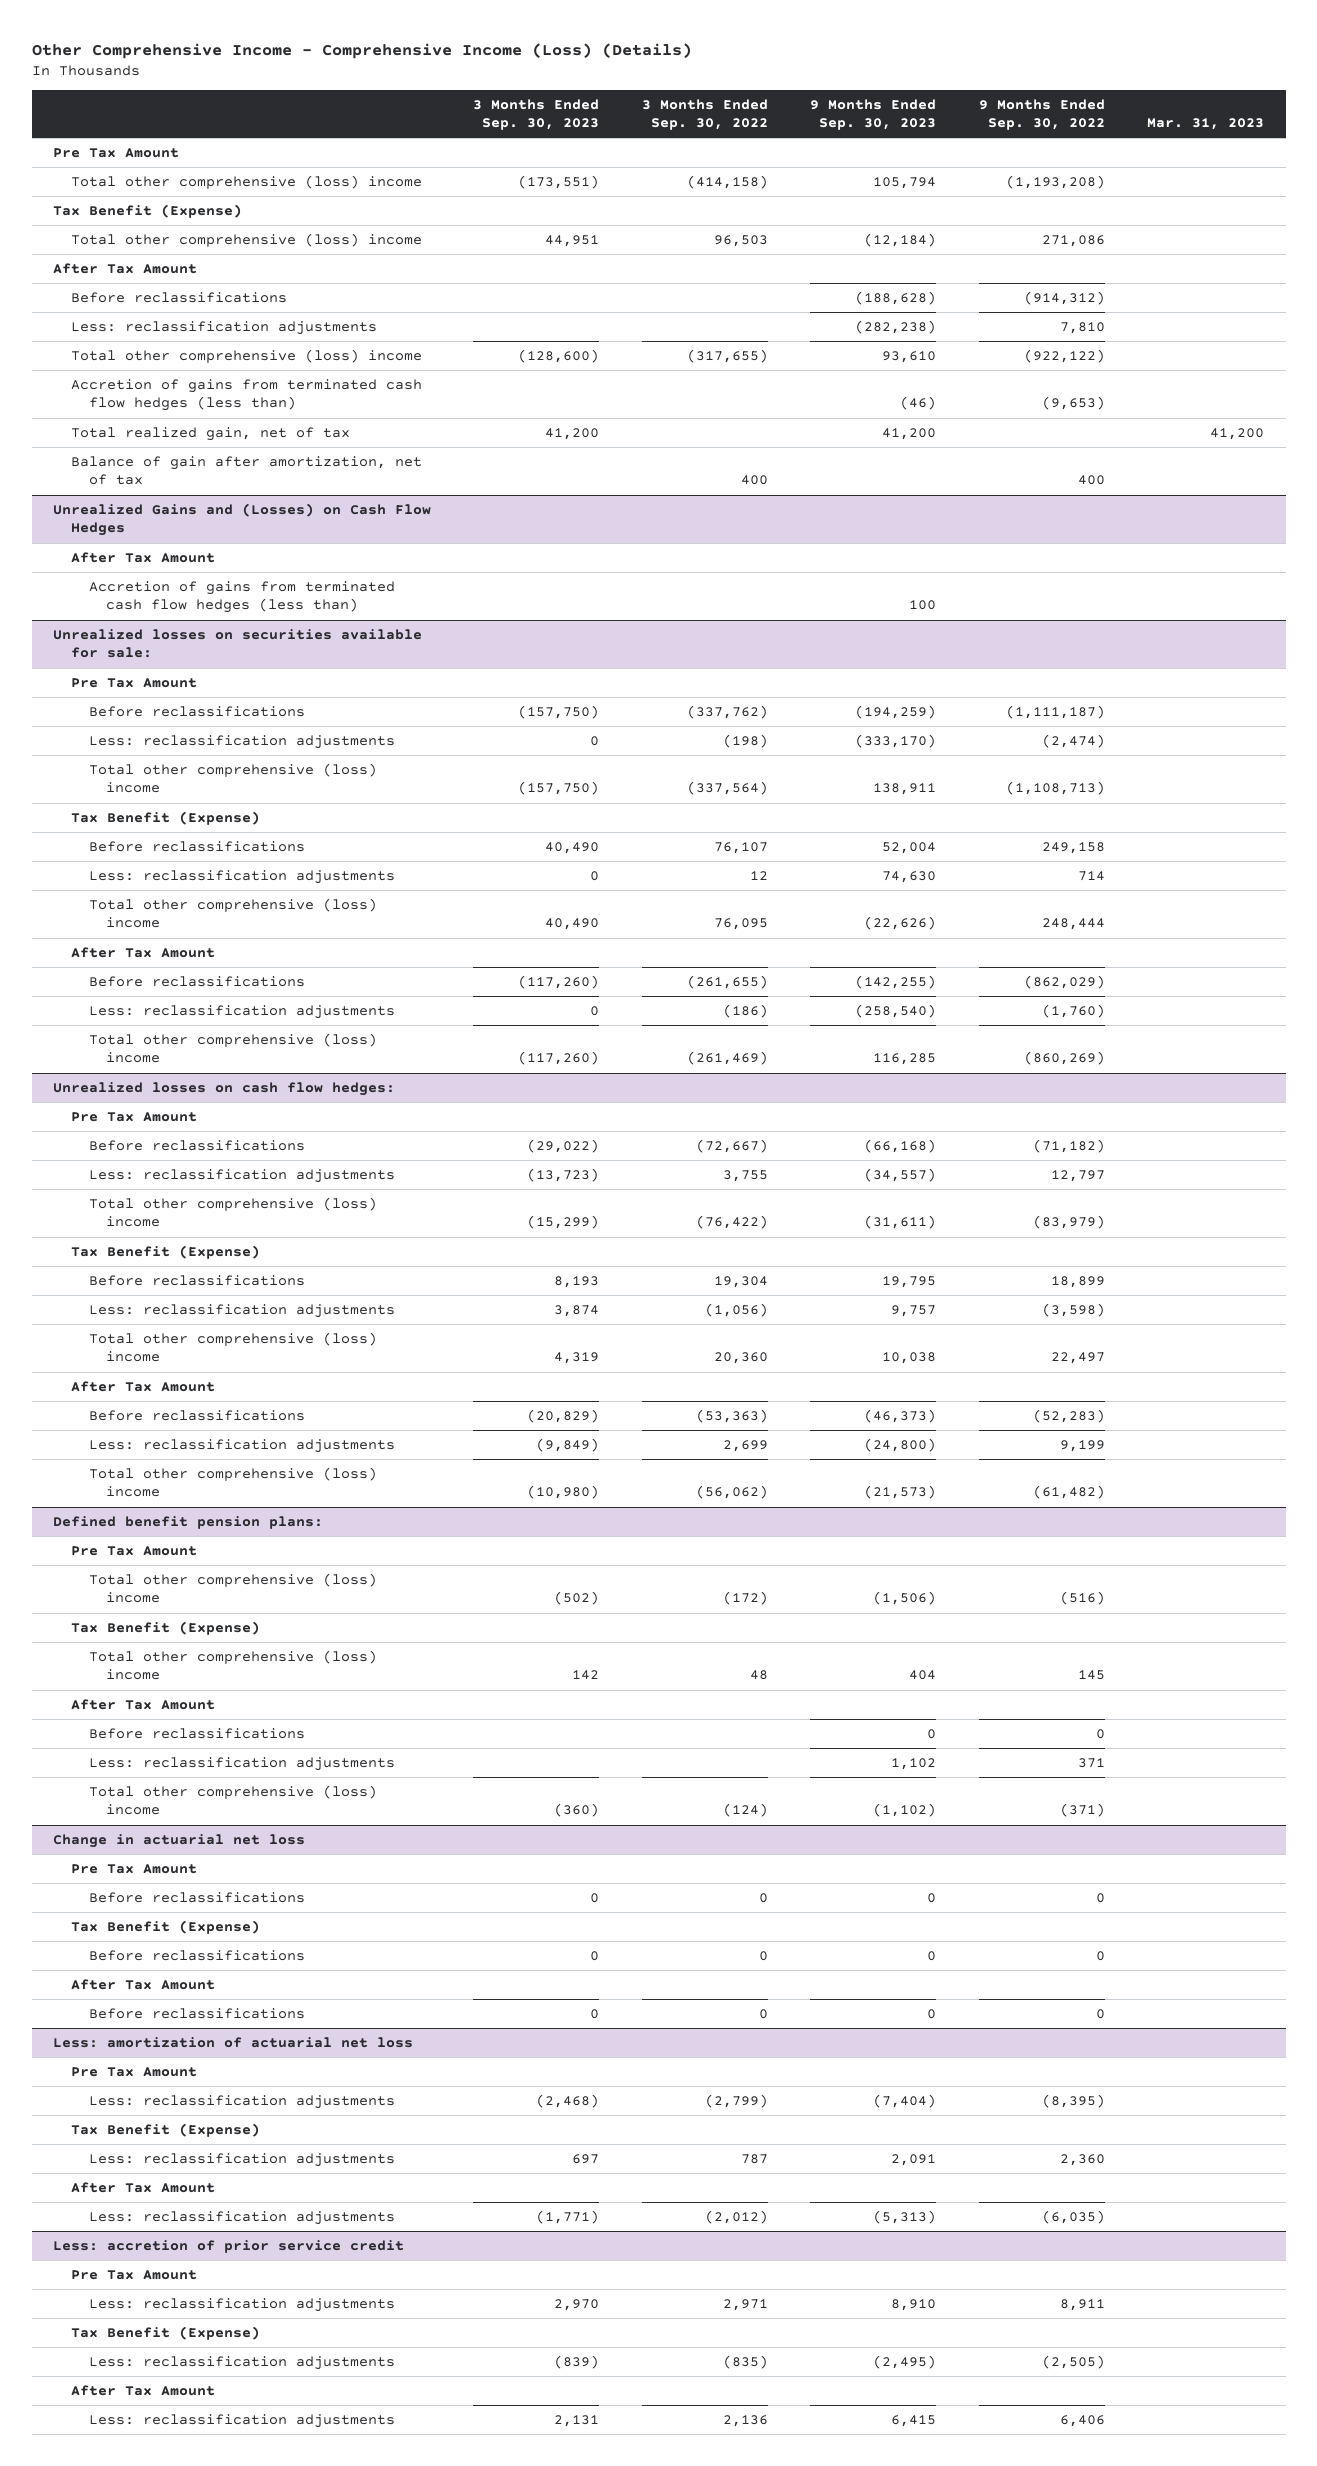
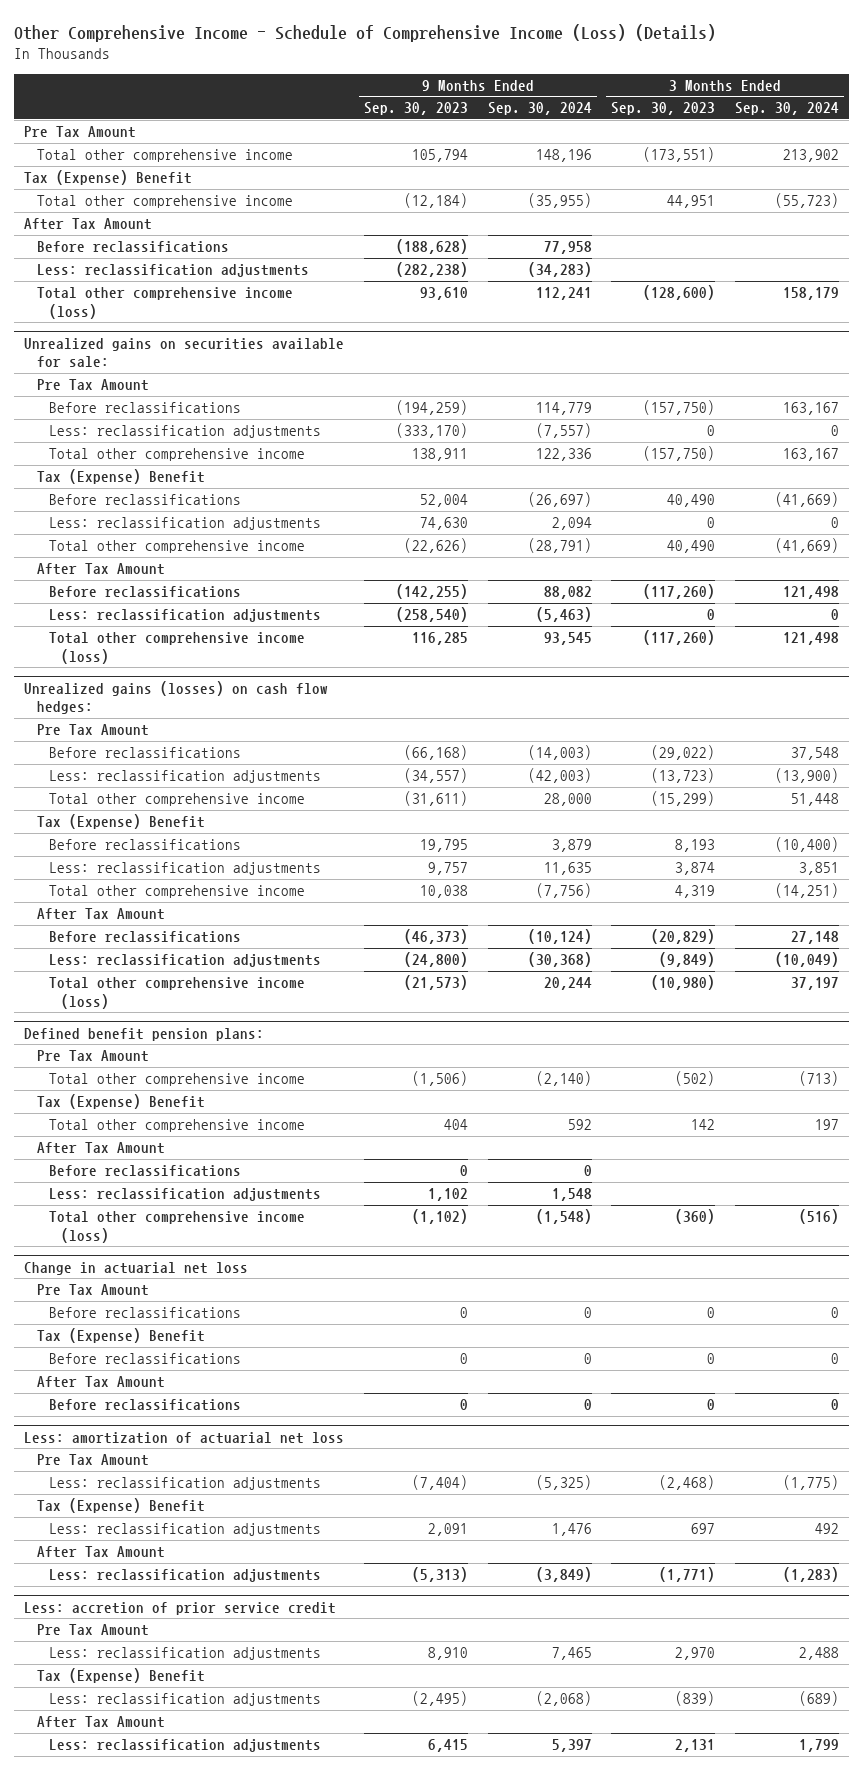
[31,42,692,59] Other Comprehensive Income - Comprehensive Income (Loss) (Details) -> [14,23,717,42] Other Comprehensive Income - Schedule of Comprehensive Income (Loss) (Details)
[641,98,768,131] 3 Months Ended Sep. 30, 2022 -> none
[978,98,1105,131] 9 Months Ended Sep. 30, 2022 -> none
[1147,118,1265,131] Mar. 31, 2023 -> none
none -> [487,102,592,116] Sep. 30, 2024
none -> [735,102,840,116] Sep. 30, 2024
[70,175,422,190] Total other comprehensive (loss) income -> [36,149,293,163] Total other comprehensive income
[52,204,242,219] Tax Benefit (Expense) -> [24,170,193,186] Tax (Expense) Benefit
[70,233,422,248] Total other comprehensive (loss) income -> [36,195,293,209] Total other comprehensive income
[70,379,422,412] Accretion of gains from terminated cash flow hedges (less than) -> none
[70,427,350,442] Total realized gain, net of tax -> none
[70,456,422,486] Balance of gain after amortization, net of tax -> none
[52,503,431,537] Unrealized Gains and (Losses) on Cash Flow Hedges -> none
[70,552,215,564] After Tax Amount -> none
[88,581,395,614] Accretion of gains from terminated cash flow hedges (less than) -> none
[70,349,422,364] Total other comprehensive (loss) income -> [36,287,293,319] Total other comprehensive income (loss)
[52,629,422,659] Unrealized losses on securities available for sale: -> [24,337,345,368] Unrealized gains on securities available for sale:
[88,763,377,794] Total other comprehensive (loss) income -> [48,448,305,462] Total other comprehensive income
[70,811,260,826] Tax Benefit (Expense) -> [36,469,205,485] Tax (Expense) Benefit
[88,898,377,929] Total other comprehensive (loss) income -> [48,540,305,554] Total other comprehensive income
[88,1033,377,1064] Total other comprehensive (loss) income -> [48,632,305,664] Total other comprehensive income (loss)
[52,1082,395,1097] Unrealized losses on cash flow hedges: -> [24,680,329,715] Unrealized gains (losses) on cash flow hedges:
[88,1197,377,1228] Total other comprehensive (loss) income -> [48,793,305,807] Total other comprehensive income
[70,1245,260,1260] Tax Benefit (Expense) -> [36,814,205,830] Tax (Expense) Benefit
[88,1332,377,1363] Total other comprehensive (loss) income -> [48,885,305,899] Total other comprehensive income
[88,1467,377,1498] Total other comprehensive (loss) income -> [48,977,305,1009] Total other comprehensive income (loss)
[88,1573,377,1604] Total other comprehensive (loss) income -> [48,1073,305,1087] Total other comprehensive income
[70,1621,260,1636] Tax Benefit (Expense) -> [36,1094,205,1110] Tax (Expense) Benefit
[88,1650,377,1681] Total other comprehensive (loss) income -> [48,1119,305,1133] Total other comprehensive income
[88,1785,377,1816] Total other comprehensive (loss) income -> [48,1211,305,1243] Total other comprehensive income (loss)
[70,1920,260,1935] Tax Benefit (Expense) -> [36,1328,205,1344] Tax (Expense) Benefit
[70,2123,260,2138] Tax Benefit (Expense) -> [36,1498,205,1514] Tax (Expense) Benefit
[70,2326,260,2341] Tax Benefit (Expense) -> [36,1668,205,1684] Tax (Expense) Benefit

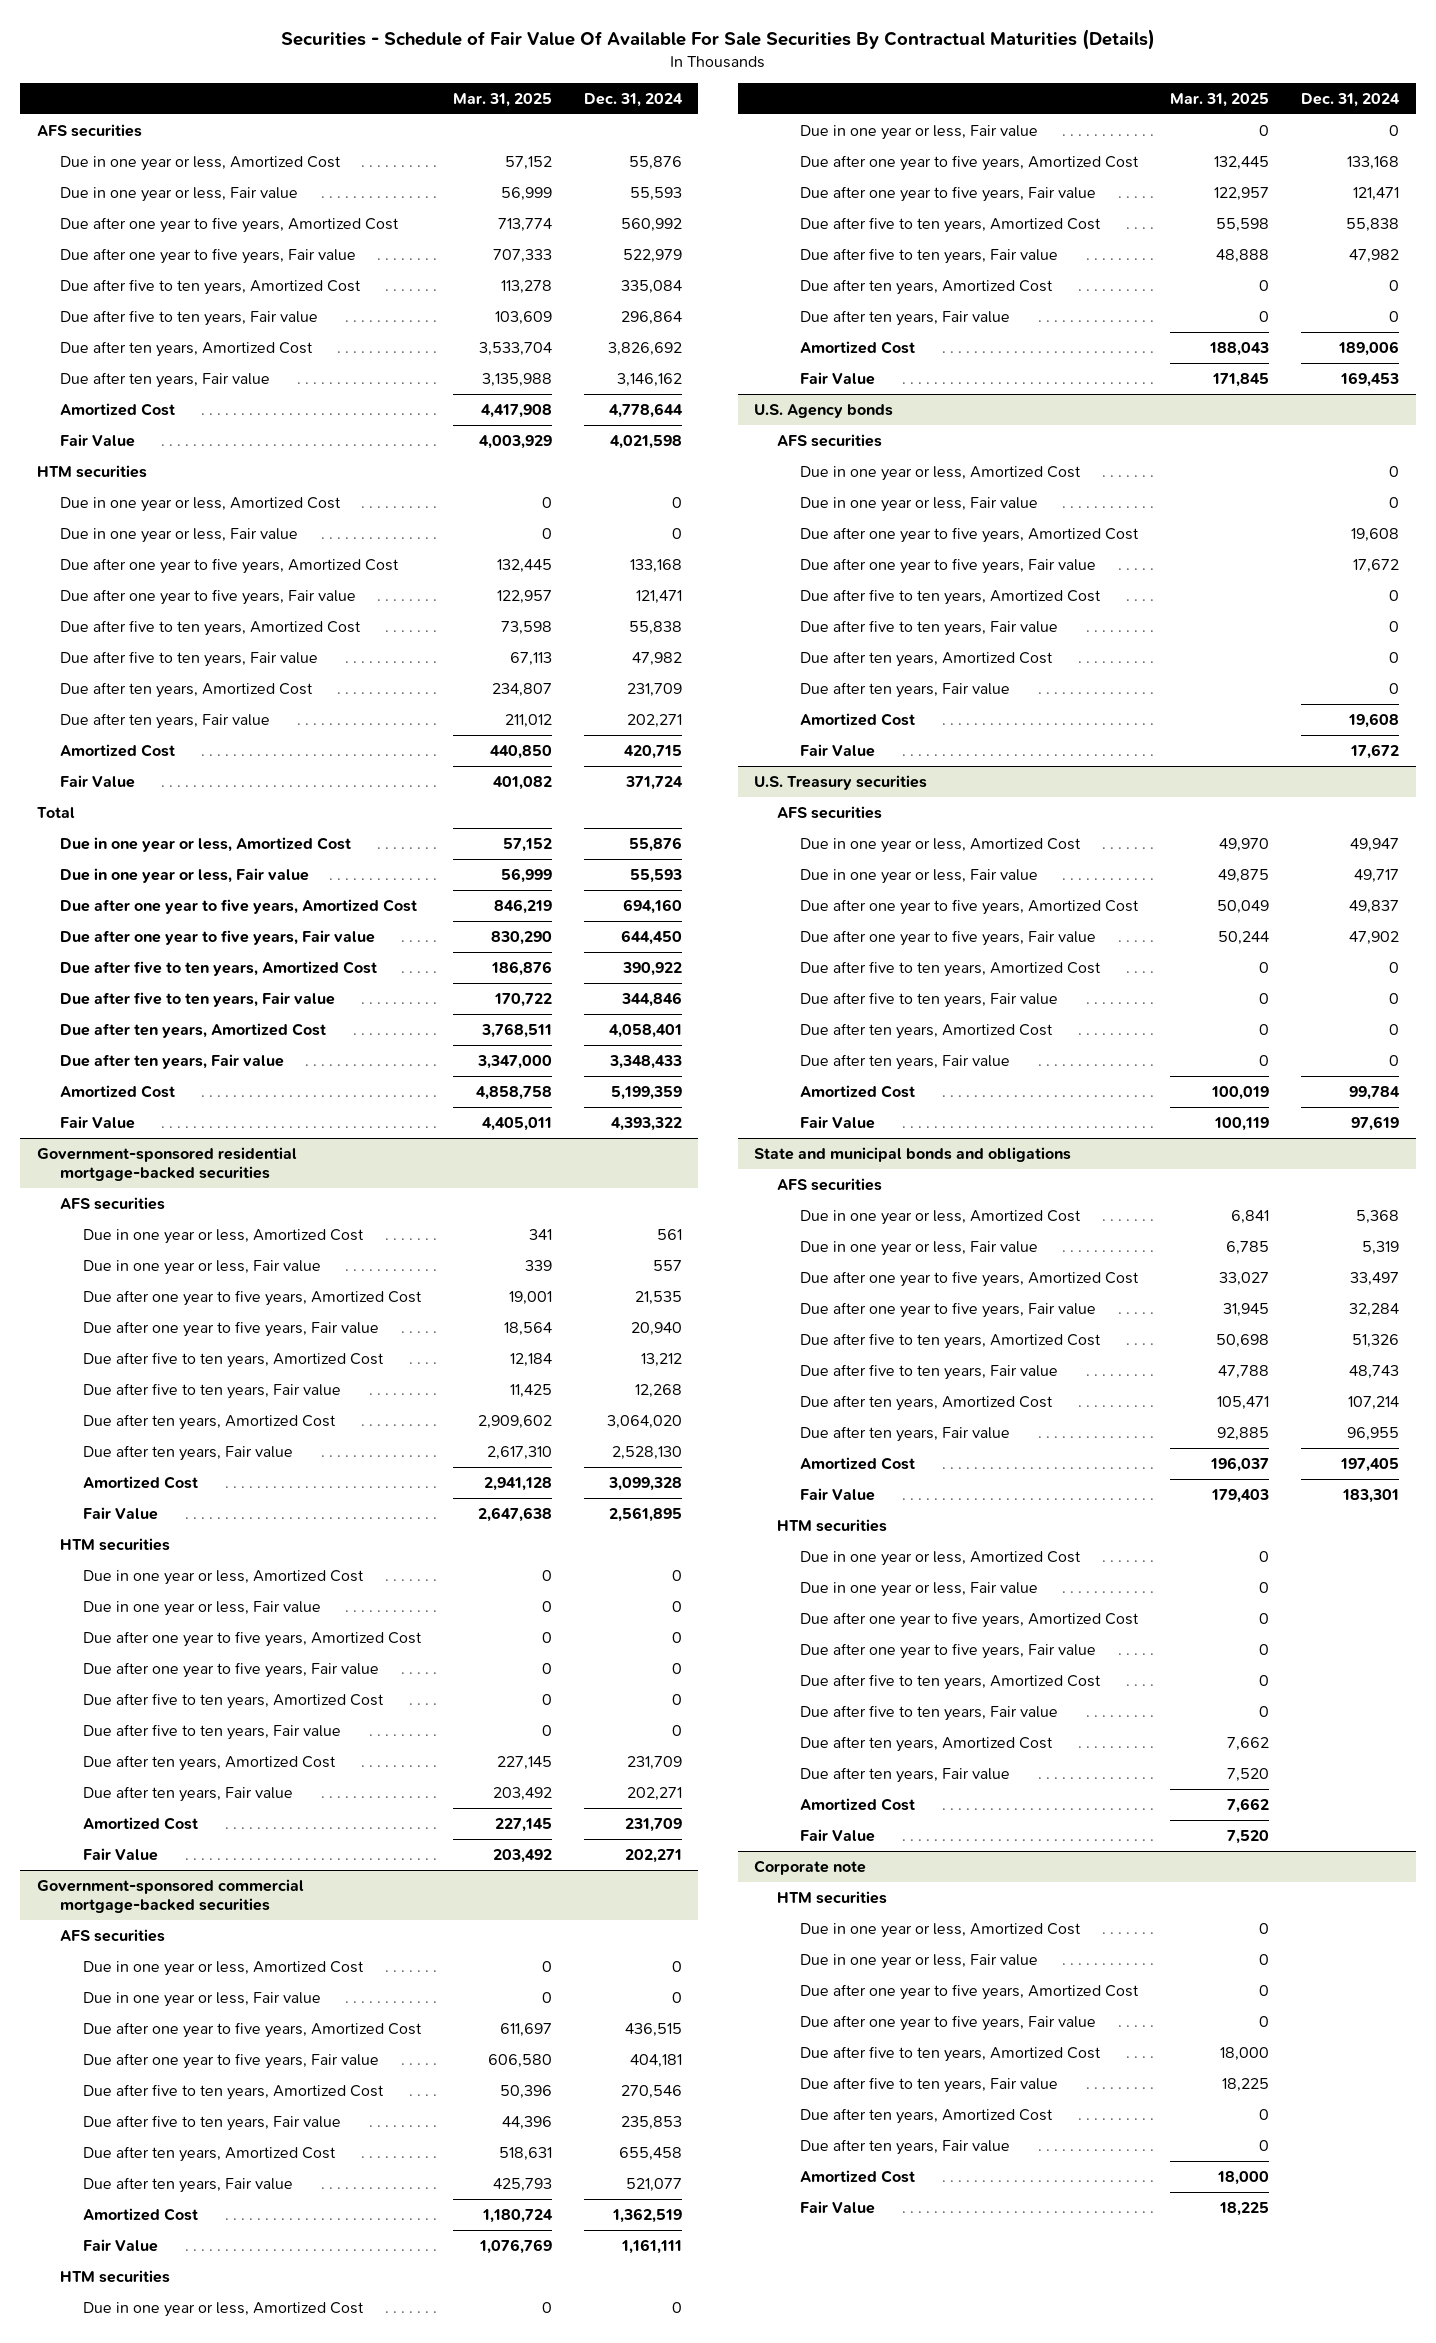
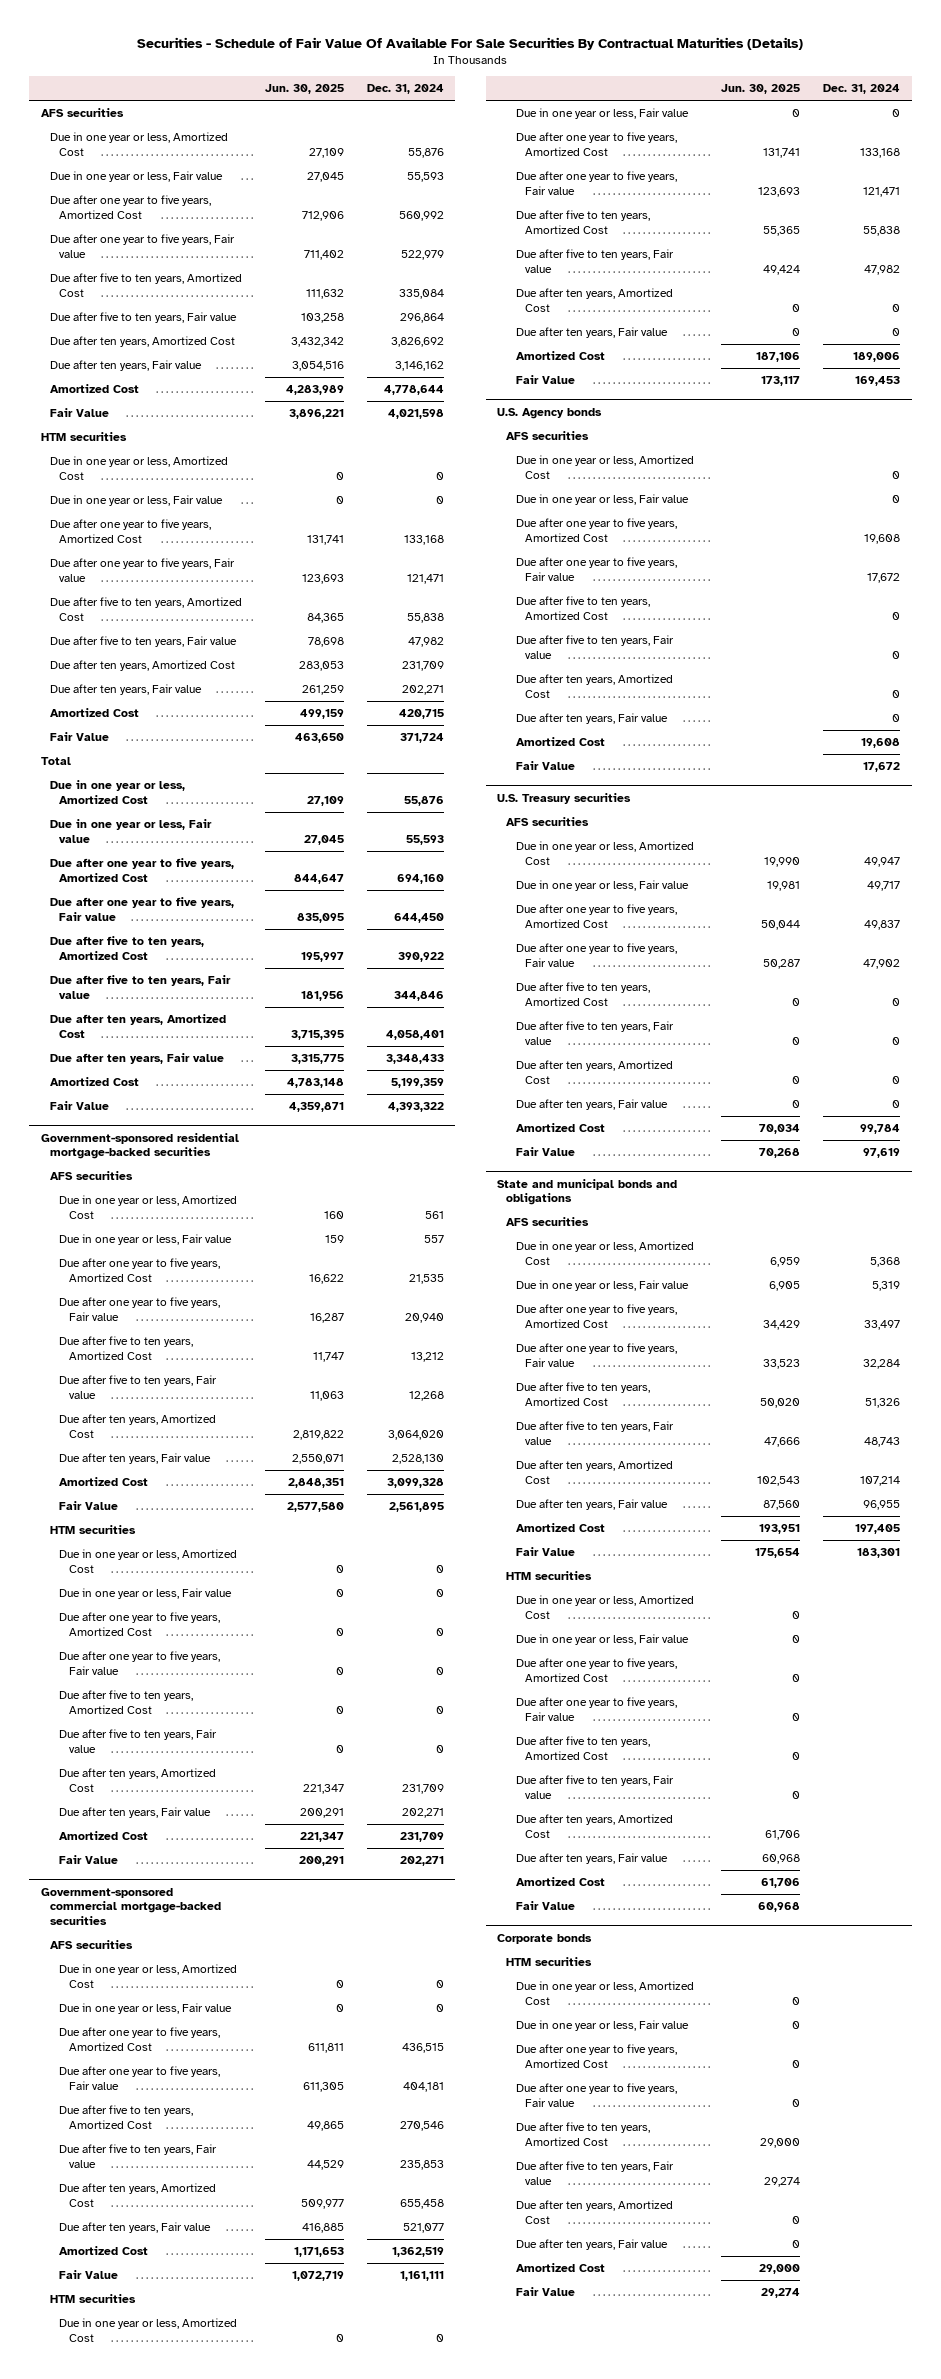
[452,92,552,107] Mar. 31, 2025 -> none
none -> [264,84,344,95] Jun. 30, 2025
[754,1859,867,1875] Corporate note -> [497,1933,593,1944] Corporate bonds

